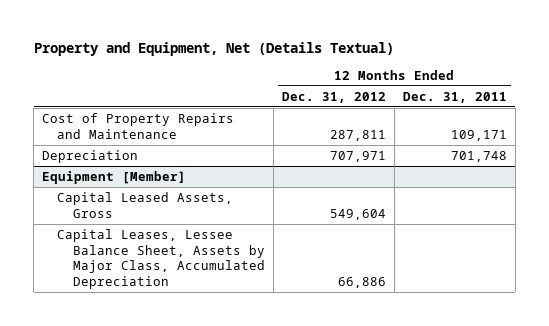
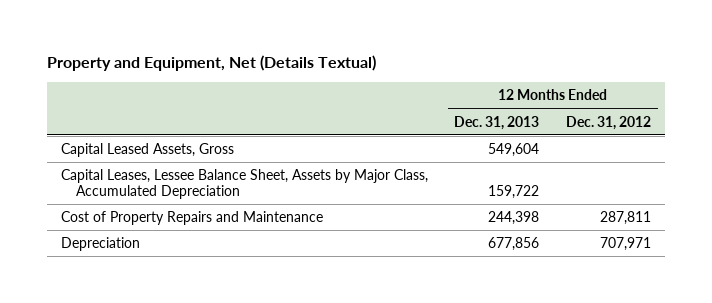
[402,91,507,103] Dec. 31, 2011 -> none
none -> [454,115,540,130] Dec. 31, 2013
none -> [60,143,234,158] Capital Leased Assets, Gross
none -> [60,169,428,200] Capital Leases, Lessee Balance Sheet, Assets by Major Class, Accumulated Depreciation
[41,170,186,184] Equipment [Member] -> none
[57,191,234,218] Capital Leased Assets, Gross -> none
[57,228,265,290] Capital Leases, Lessee Balance Sheet, Assets by Major Class, Accumulated Depreciation -> none

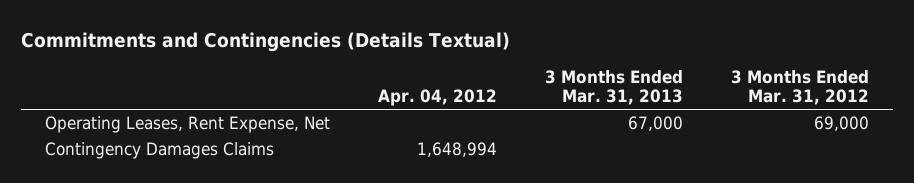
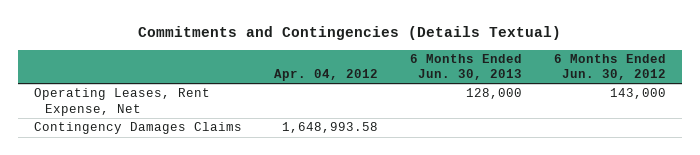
[544,69,683,106] 3 Months Ended Mar. 31, 2013 -> none
[730,69,869,106] 3 Months Ended Mar. 31, 2012 -> none
none -> [409,53,522,81] 6 Months Ended Jun. 30, 2013
none -> [553,53,666,81] 6 Months Ended Jun. 30, 2012
[416,142,497,158] 1,648,994 -> [281,122,378,134] 1,648,993.58

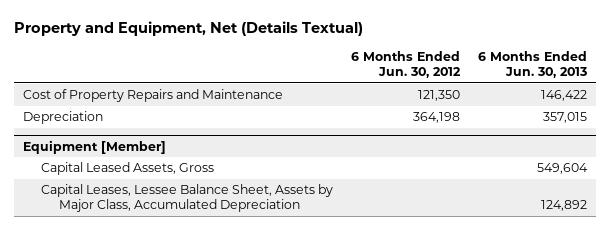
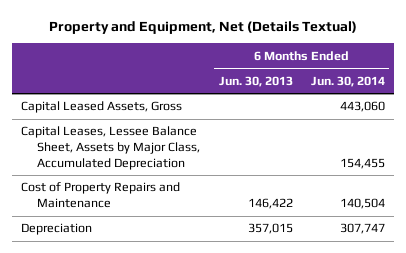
[350,51,461,79] 6 Months Ended Jun. 30, 2012 -> none
none -> [310,75,385,87] Jun. 30, 2014
none -> [21,101,183,114] Capital Leased Assets, Gross
none -> [21,126,201,170] Capital Leases, Lessee Balance Sheet, Assets by Major Class, Accumulated Depreciation
[22,139,166,154] Equipment [Member] -> none
[41,162,215,176] Capital Leased Assets, Gross -> none
[41,184,334,213] Capital Leases, Lessee Balance Sheet, Assets by Major Class, Accumulated Depreciation -> none

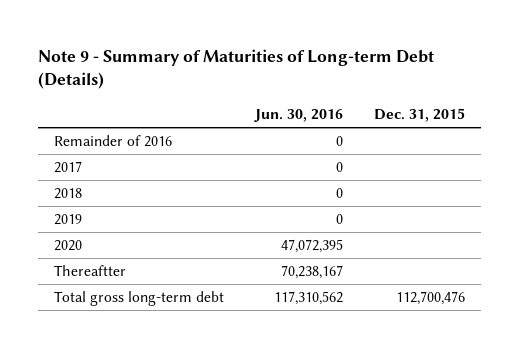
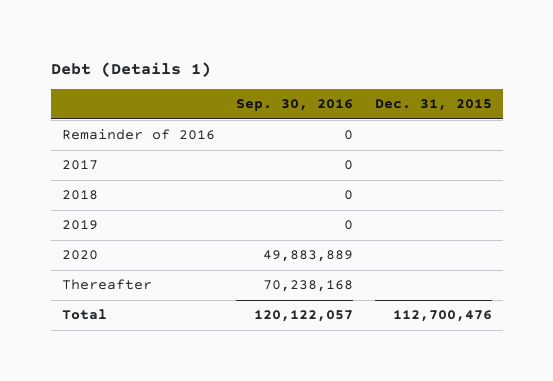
[38,48,435,90] Note 9 - Summary of Maturities of Long-term Debt (Details) -> [50,61,211,77] Debt (Details 1)
[254,108,344,122] Jun. 30, 2016 -> none
none -> [236,99,354,112] Sep. 30, 2016
[53,265,126,277] Thereaftter -> [61,279,152,291] Thereafter
[53,291,224,307] Total gross long-term debt -> [61,309,107,321] Total

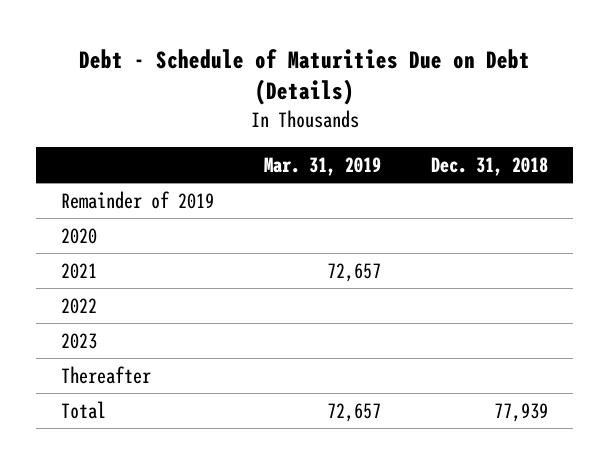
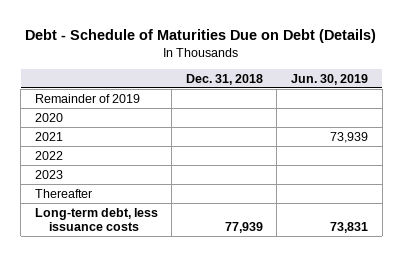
[264,157,382,177] Mar. 31, 2019 -> none
none -> [290,74,368,86] Jun. 30, 2019
[60,400,106,419] Total -> [34,207,158,232] Long-term debt, less issuance costs

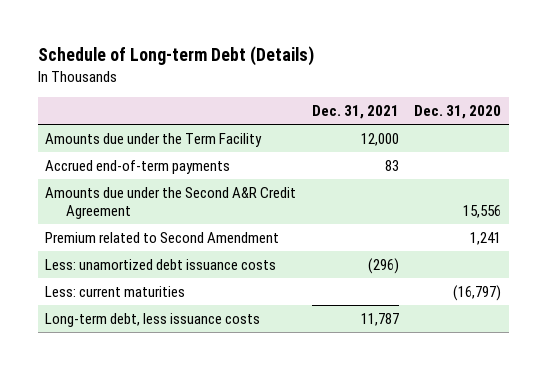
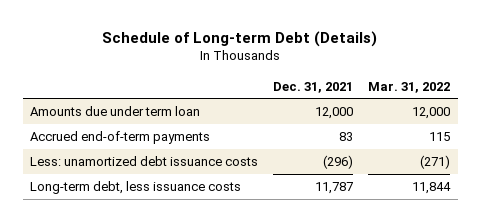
[414,105,502,120] Dec. 31, 2020 -> none
none -> [368,81,451,93] Mar. 31, 2022
[45,133,263,148] Amounts due under the Term Facility -> [30,106,201,117] Amounts due under term loan
[45,187,297,219] Amounts due under the Second A&R Credit Agreement -> none
[45,232,280,244] Premium related to Second Amendment -> none
[45,286,186,298] Less: current maturities -> none

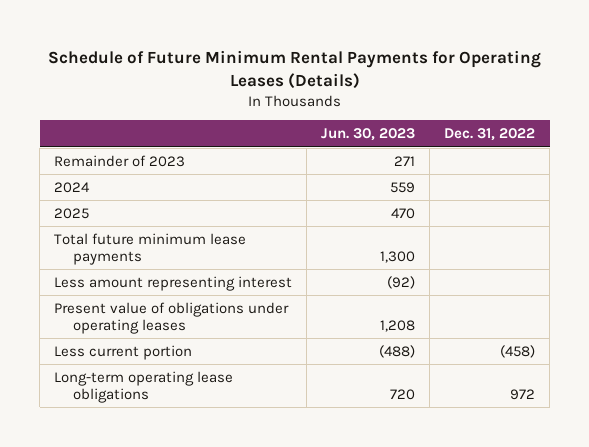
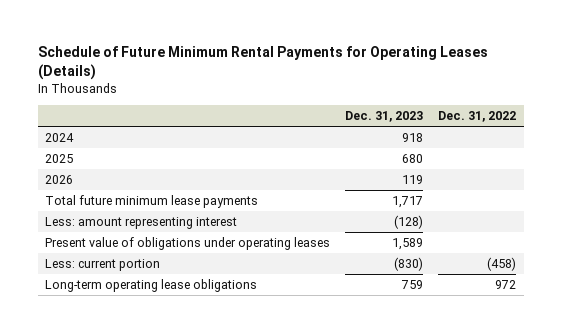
[321,128,416,142] Jun. 30, 2023 -> none
none -> [345,110,424,122] Dec. 31, 2023
[54,154,186,167] Remainder of 2023 -> none
none -> [45,174,74,184] 2026
[54,275,293,291] Less amount representing interest -> [45,216,238,229] Less: amount representing interest
[54,344,193,360] Less current portion -> [45,258,161,271] Less: current portion

